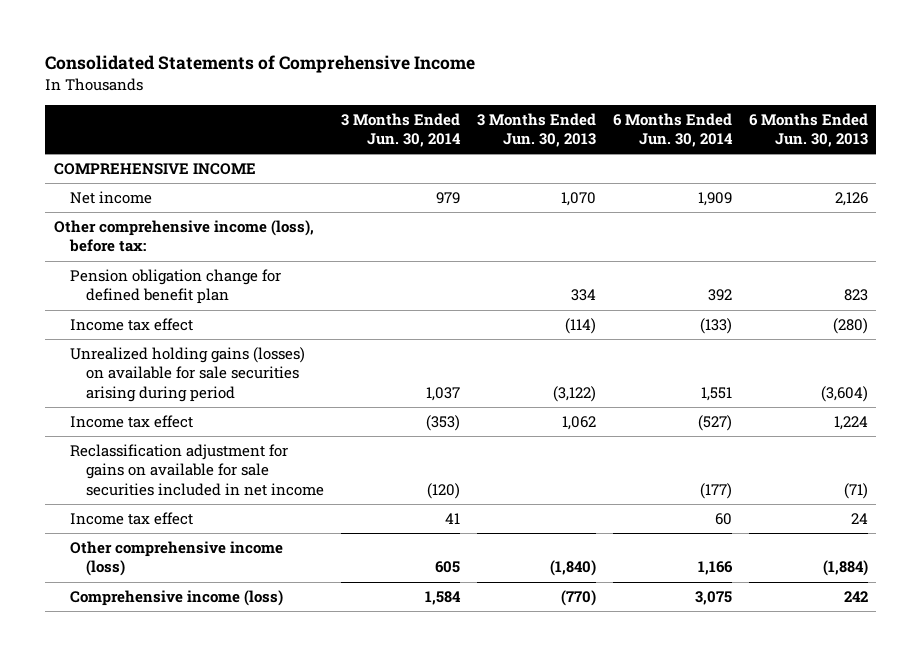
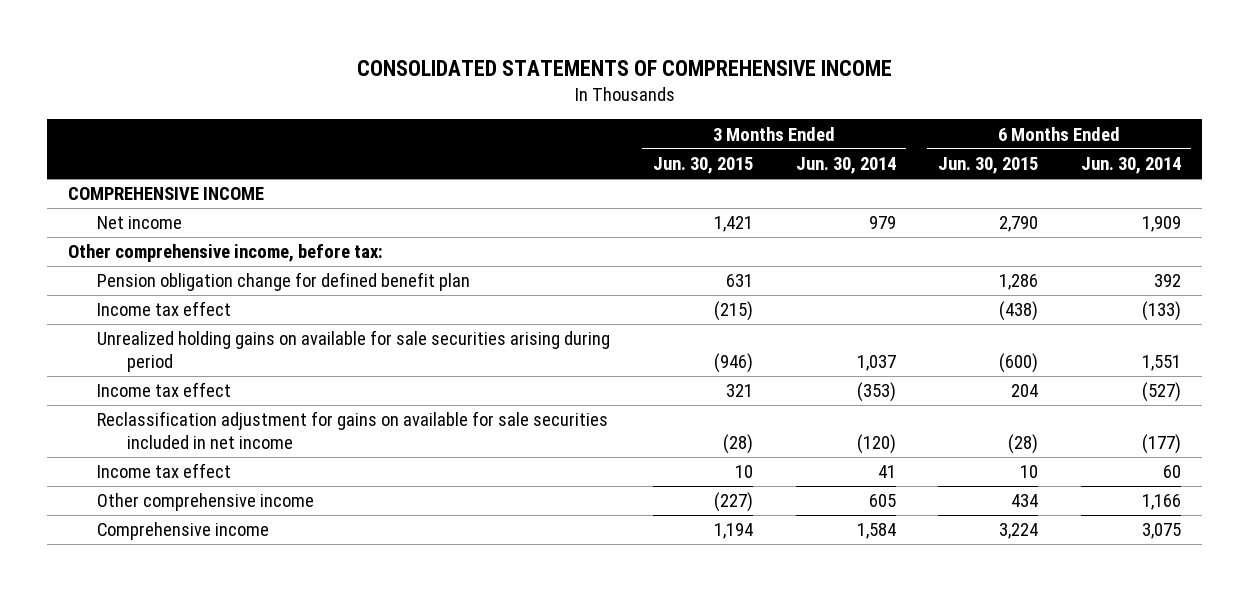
[45,55,476,74] Consolidated Statements of Comprehensive Income -> [356,59,892,76] CONSOLIDATED STATEMENTS OF COMPREHENSIVE INCOME
[476,112,596,148] 3 Months Ended Jun. 30, 2013 -> none
[748,112,868,148] 6 Months Ended Jun. 30, 2013 -> none
none -> [653,157,754,175] Jun. 30, 2015
none -> [938,157,1039,175] Jun. 30, 2015
[53,220,314,253] Other comprehensive income (loss), before tax: -> [68,244,384,263] Other comprehensive income, before tax:
[69,347,305,402] Unrealized holding gains (losses) on available for sale securities arising during period -> [97,330,611,372] Unrealized holding gains on available for sale securities arising during period
[69,541,283,577] Other comprehensive income (loss) -> [97,493,315,512] Other comprehensive income
[69,590,283,607] Comprehensive income (loss) -> [97,522,270,541] Comprehensive income

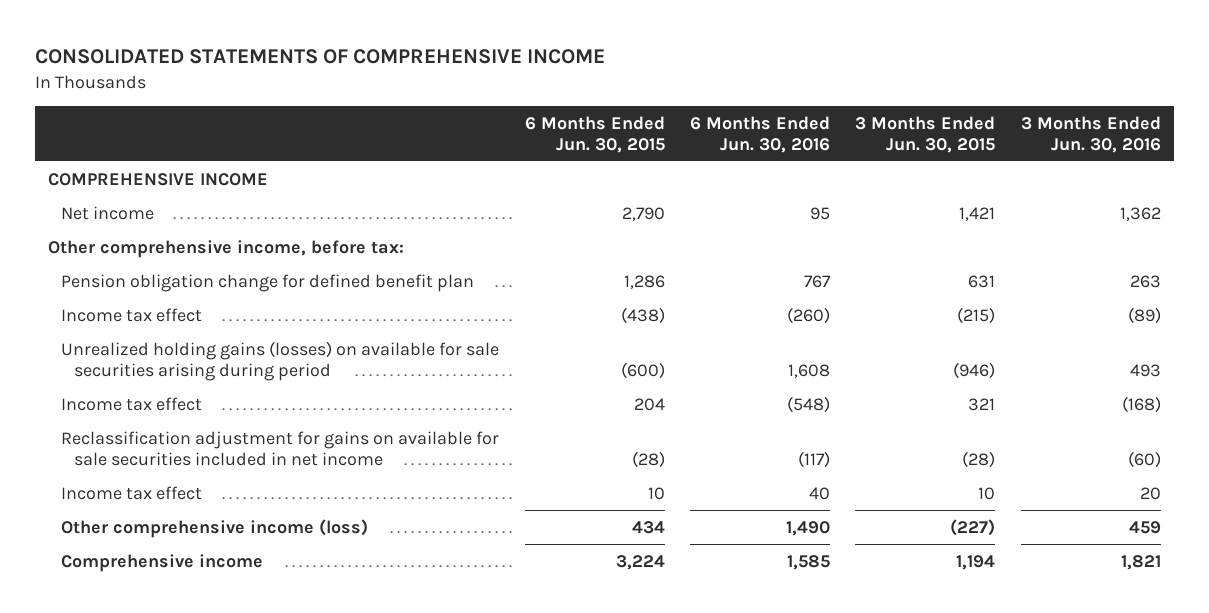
[795,157,896,175] Jun. 30, 2014 -> none
[1080,157,1181,175] Jun. 30, 2014 -> none
none -> [690,115,831,153] 6 Months Ended Jun. 30, 2016
none -> [1020,115,1161,153] 3 Months Ended Jun. 30, 2016
[97,330,611,372] Unrealized holding gains on available for sale securities arising during period -> [61,340,500,381] Unrealized holding gains (losses) on available for sale securities arising during period
[97,493,315,512] Other comprehensive income -> [61,518,369,538] Other comprehensive income (loss)

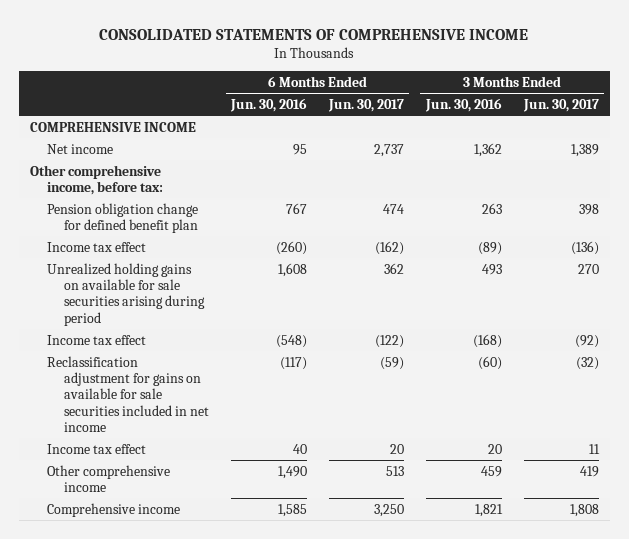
[524,115,665,153] 6 Months Ended Jun. 30, 2015 -> none
[855,115,996,153] 3 Months Ended Jun. 30, 2015 -> none
none -> [327,98,404,112] Jun. 30, 2017
none -> [522,98,599,112] Jun. 30, 2017
[61,340,500,381] Unrealized holding gains (losses) on available for sale securities arising during period -> [46,262,206,326] Unrealized holding gains on available for sale securities arising during period
[61,518,369,538] Other comprehensive income (loss) -> [46,464,170,492] Other comprehensive income

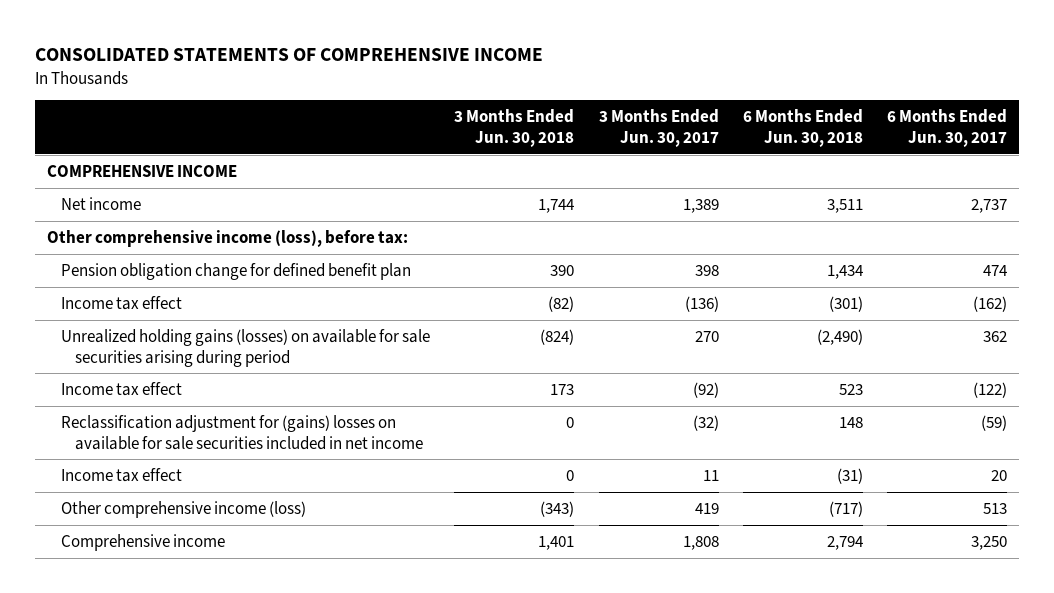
[230,97,308,112] Jun. 30, 2016 -> none
[424,97,502,112] Jun. 30, 2016 -> none
none -> [454,109,575,148] 3 Months Ended Jun. 30, 2018
none -> [742,109,863,148] 6 Months Ended Jun. 30, 2018
[29,164,163,195] Other comprehensive income, before tax: -> [46,229,408,247] Other comprehensive income (loss), before tax:
[46,262,206,326] Unrealized holding gains on available for sale securities arising during period -> [60,328,430,367] Unrealized holding gains (losses) on available for sale securities arising during period
[46,355,210,432] Reclassification adjustment for gains on available for sale securities included in net income -> [60,414,423,450] Reclassification adjustment for (gains) losses on available for sale securities included in net income
[46,464,170,492] Other comprehensive income -> [60,500,306,518] Other comprehensive income (loss)

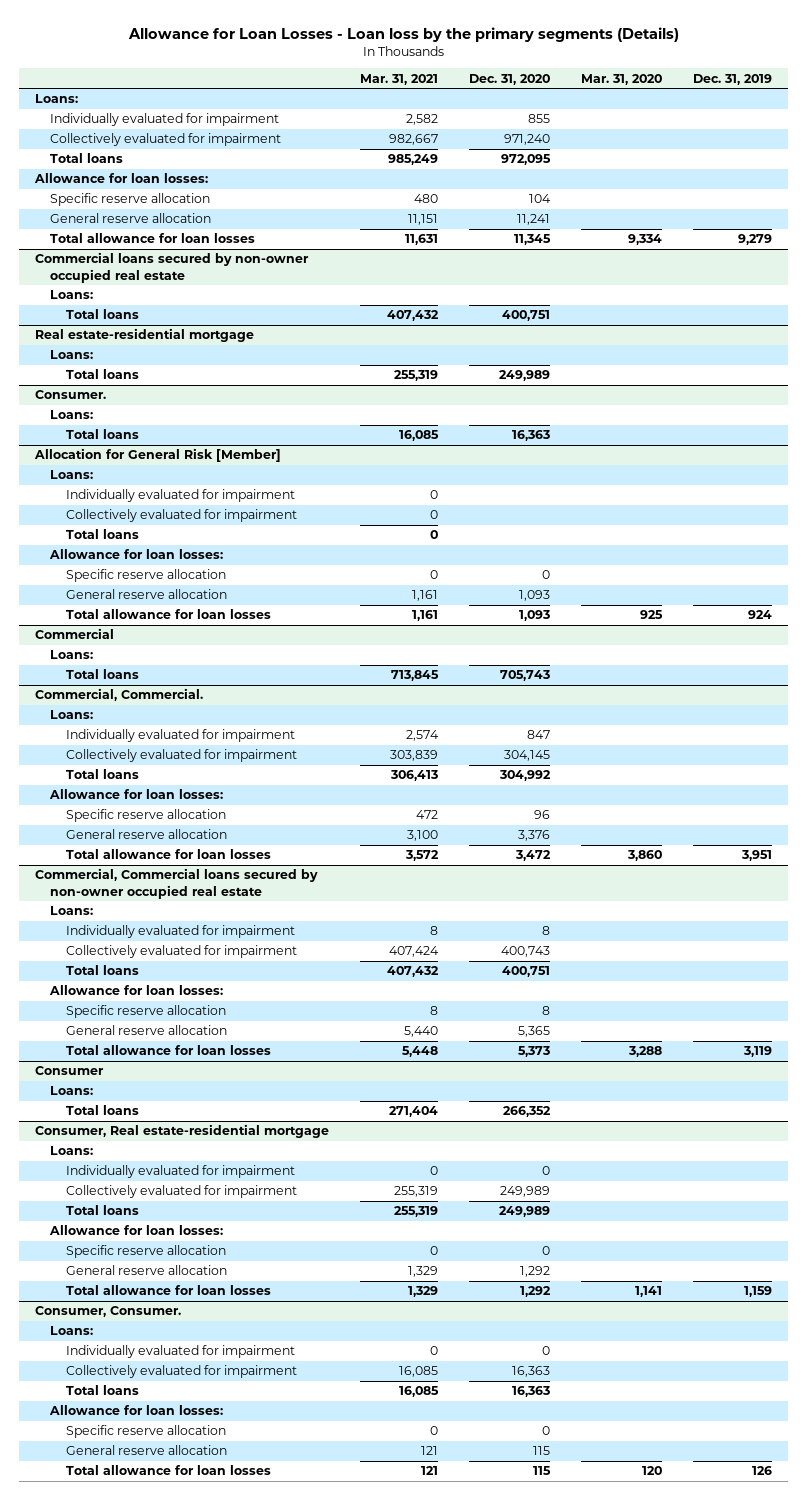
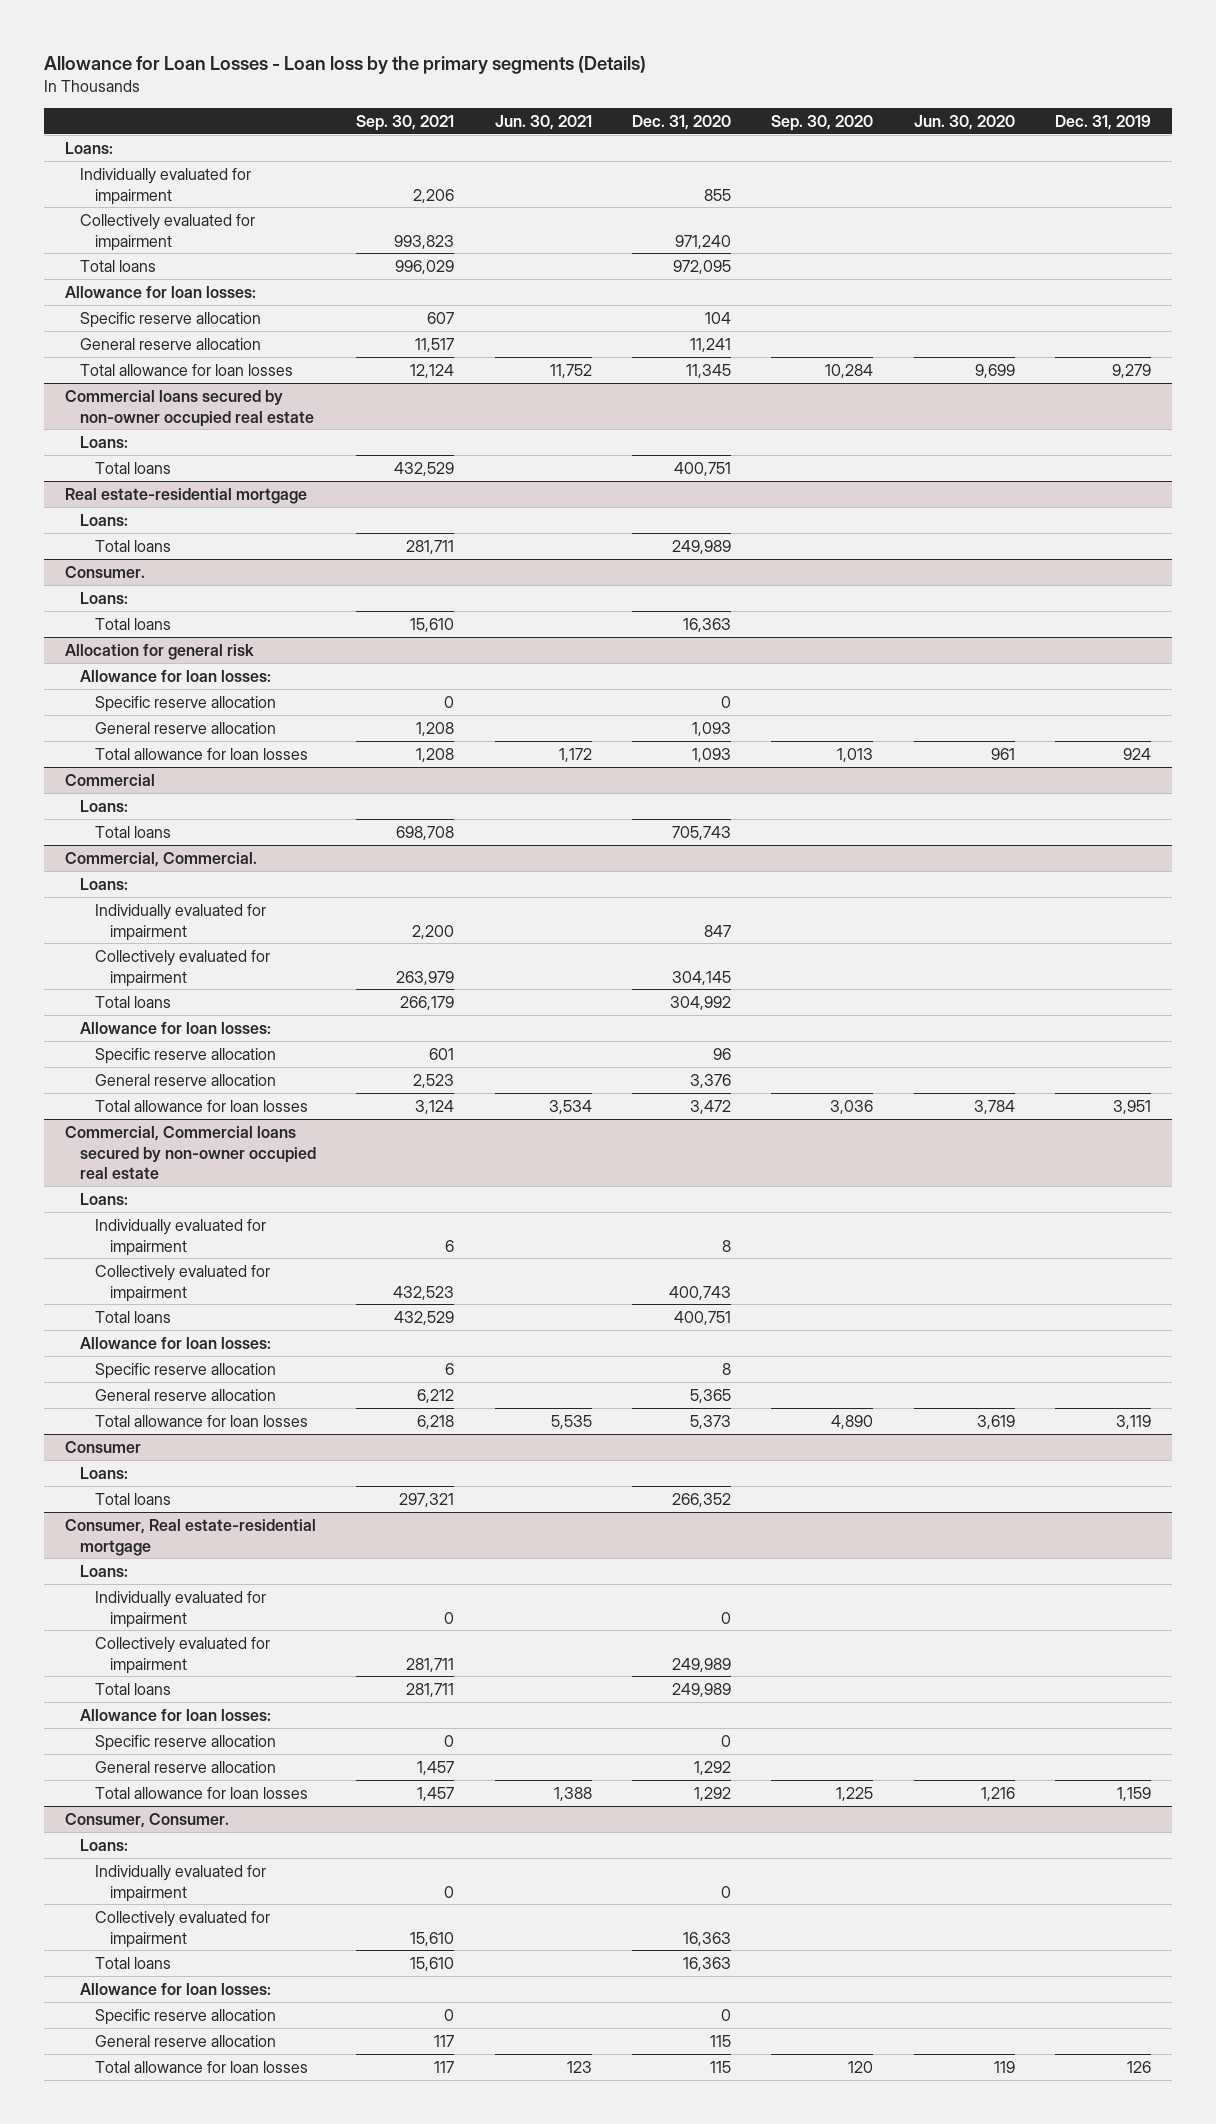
[359,73,438,85] Mar. 31, 2021 -> none
[581,73,663,85] Mar. 31, 2020 -> none
none -> [356,114,455,131] Sep. 30, 2021
none -> [494,114,592,130] Jun. 30, 2021
none -> [771,114,874,131] Sep. 30, 2020
none -> [913,114,1015,130] Jun. 30, 2020
[50,470,94,480] Loans: -> none
[65,489,295,503] Individually evaluated for impairment -> none
[65,509,297,523] Collectively evaluated for impairment -> none
[65,529,139,540] Total loans -> none
[33,448,281,463] Allocation for General Risk [Member] -> [64,643,254,660] Allocation for general risk

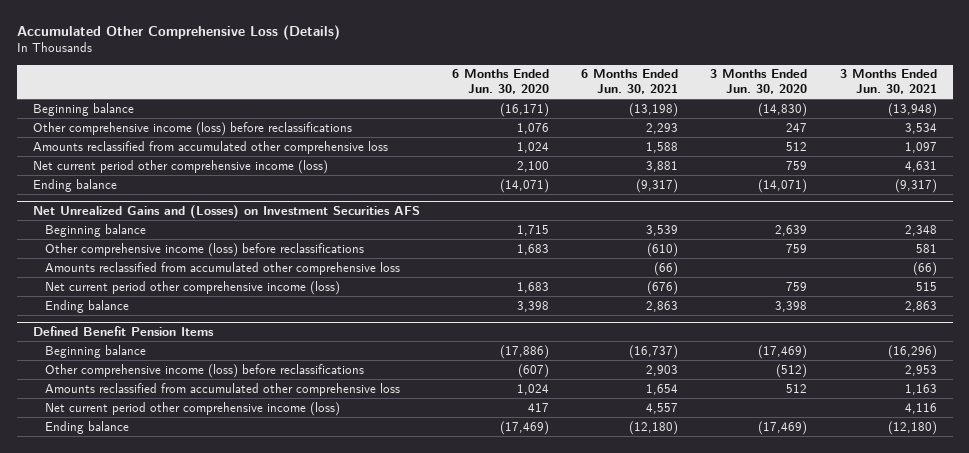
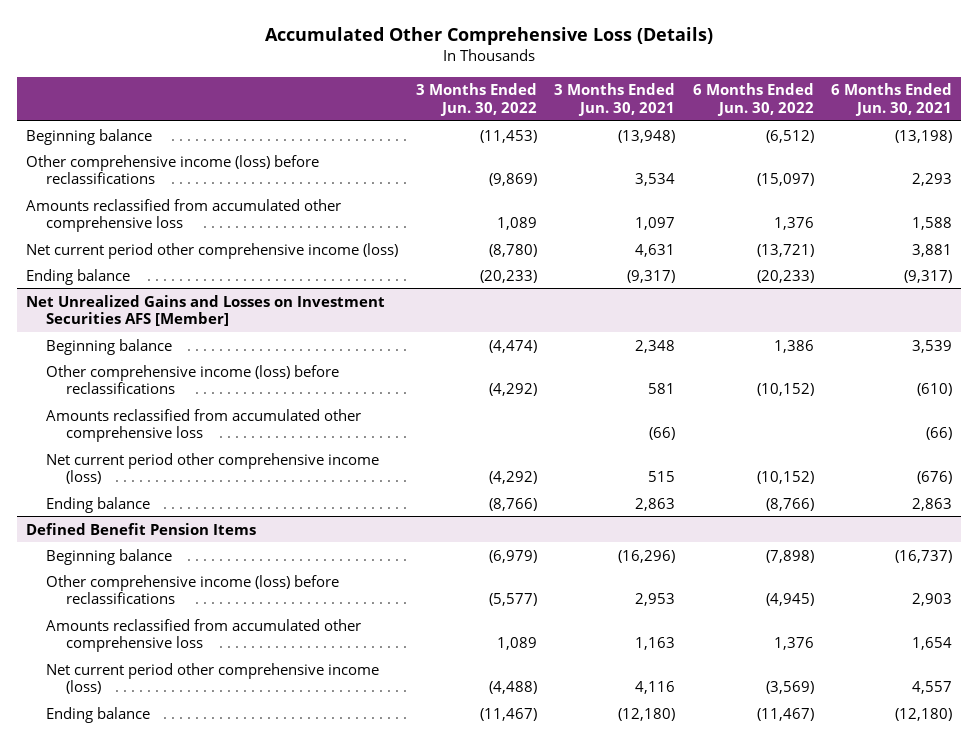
[451,69,549,95] 6 Months Ended Jun. 30, 2020 -> none
[710,69,808,95] 3 Months Ended Jun. 30, 2020 -> none
none -> [415,83,537,116] 3 Months Ended Jun. 30, 2022
none -> [692,83,814,116] 6 Months Ended Jun. 30, 2022
[32,205,420,220] Net Unrealized Gains and (Losses) on Investment Securities AFS -> [26,294,386,327] Net Unrealized Gains and Losses on Investment Securities AFS [Member]

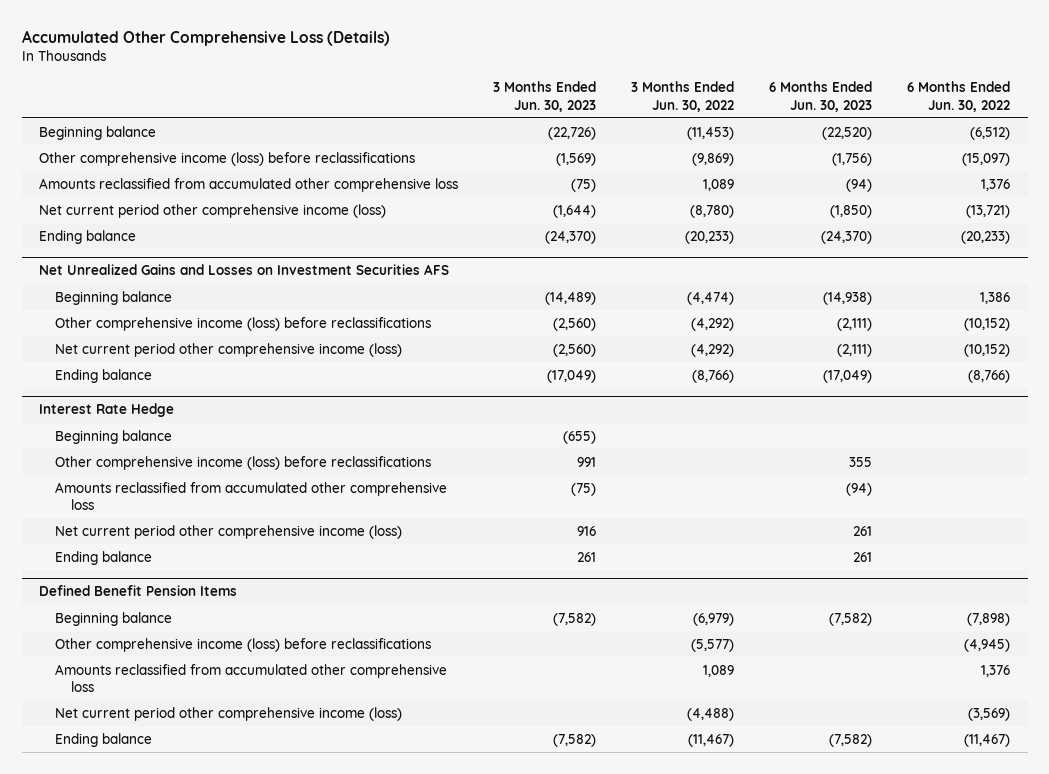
[554,83,676,116] 3 Months Ended Jun. 30, 2021 -> none
[831,83,953,116] 6 Months Ended Jun. 30, 2021 -> none
none -> [493,81,597,112] 3 Months Ended Jun. 30, 2023
none -> [769,81,873,112] 6 Months Ended Jun. 30, 2023
[26,294,386,327] Net Unrealized Gains and Losses on Investment Securities AFS [Member] -> [39,264,450,276] Net Unrealized Gains and Losses on Investment Securities AFS
[45,408,361,443] Amounts reclassified from accumulated other comprehensive loss -> none
none -> [39,403,175,418] Interest Rate Hedge
none -> [55,429,173,444] Beginning balance
none -> [55,455,432,470] Other comprehensive income (loss) before reclassifications
none -> [55,481,448,510] Amounts reclassified from accumulated other comprehensive loss
none -> [55,524,403,539] Net current period other comprehensive income (loss)
none -> [55,550,153,565] Ending balance

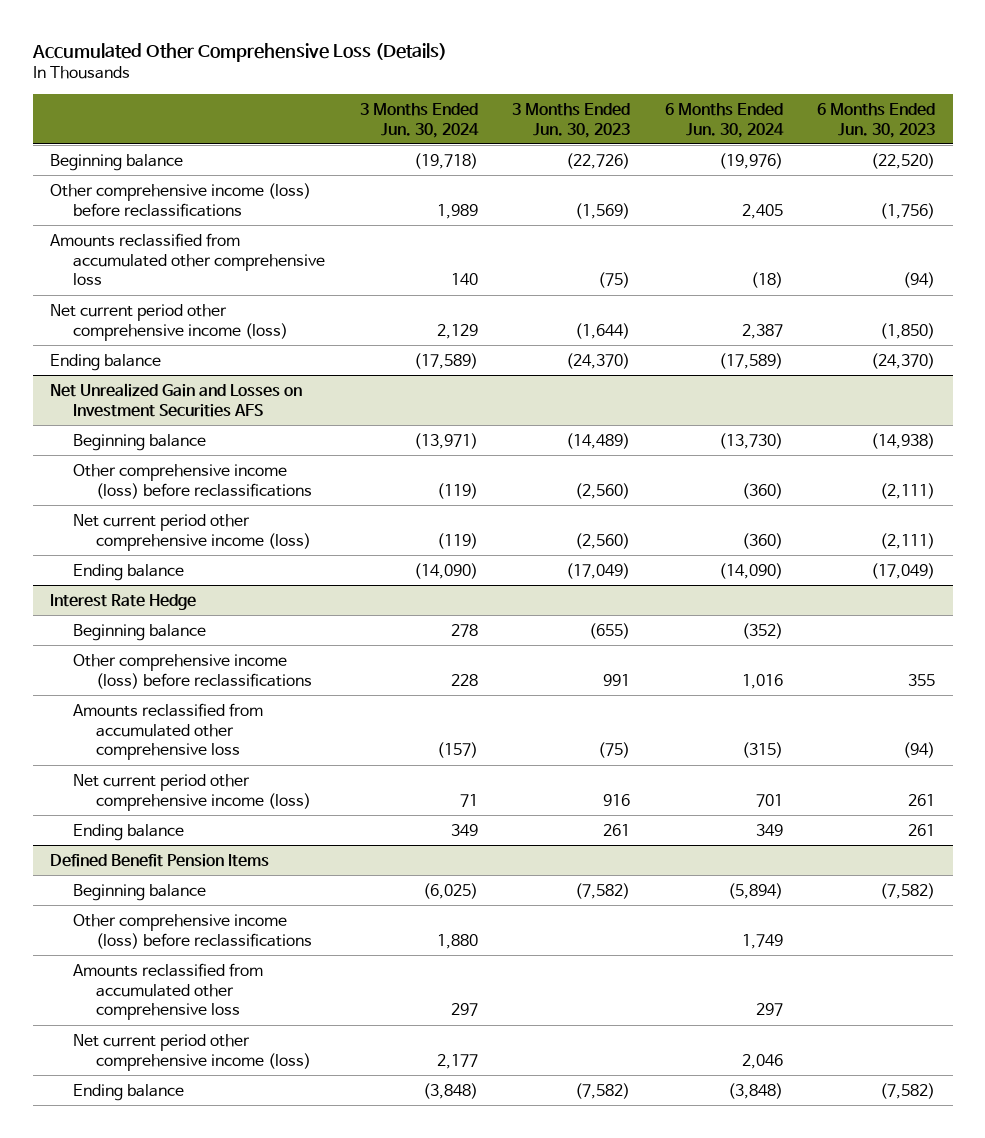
[631,81,735,112] 3 Months Ended Jun. 30, 2022 -> none
[907,81,1011,112] 6 Months Ended Jun. 30, 2022 -> none
none -> [359,102,479,138] 3 Months Ended Jun. 30, 2024
none -> [664,102,784,138] 6 Months Ended Jun. 30, 2024
[39,264,450,276] Net Unrealized Gains and Losses on Investment Securities AFS -> [50,382,303,417] Net Unrealized Gain and Losses on Investment Securities AFS

